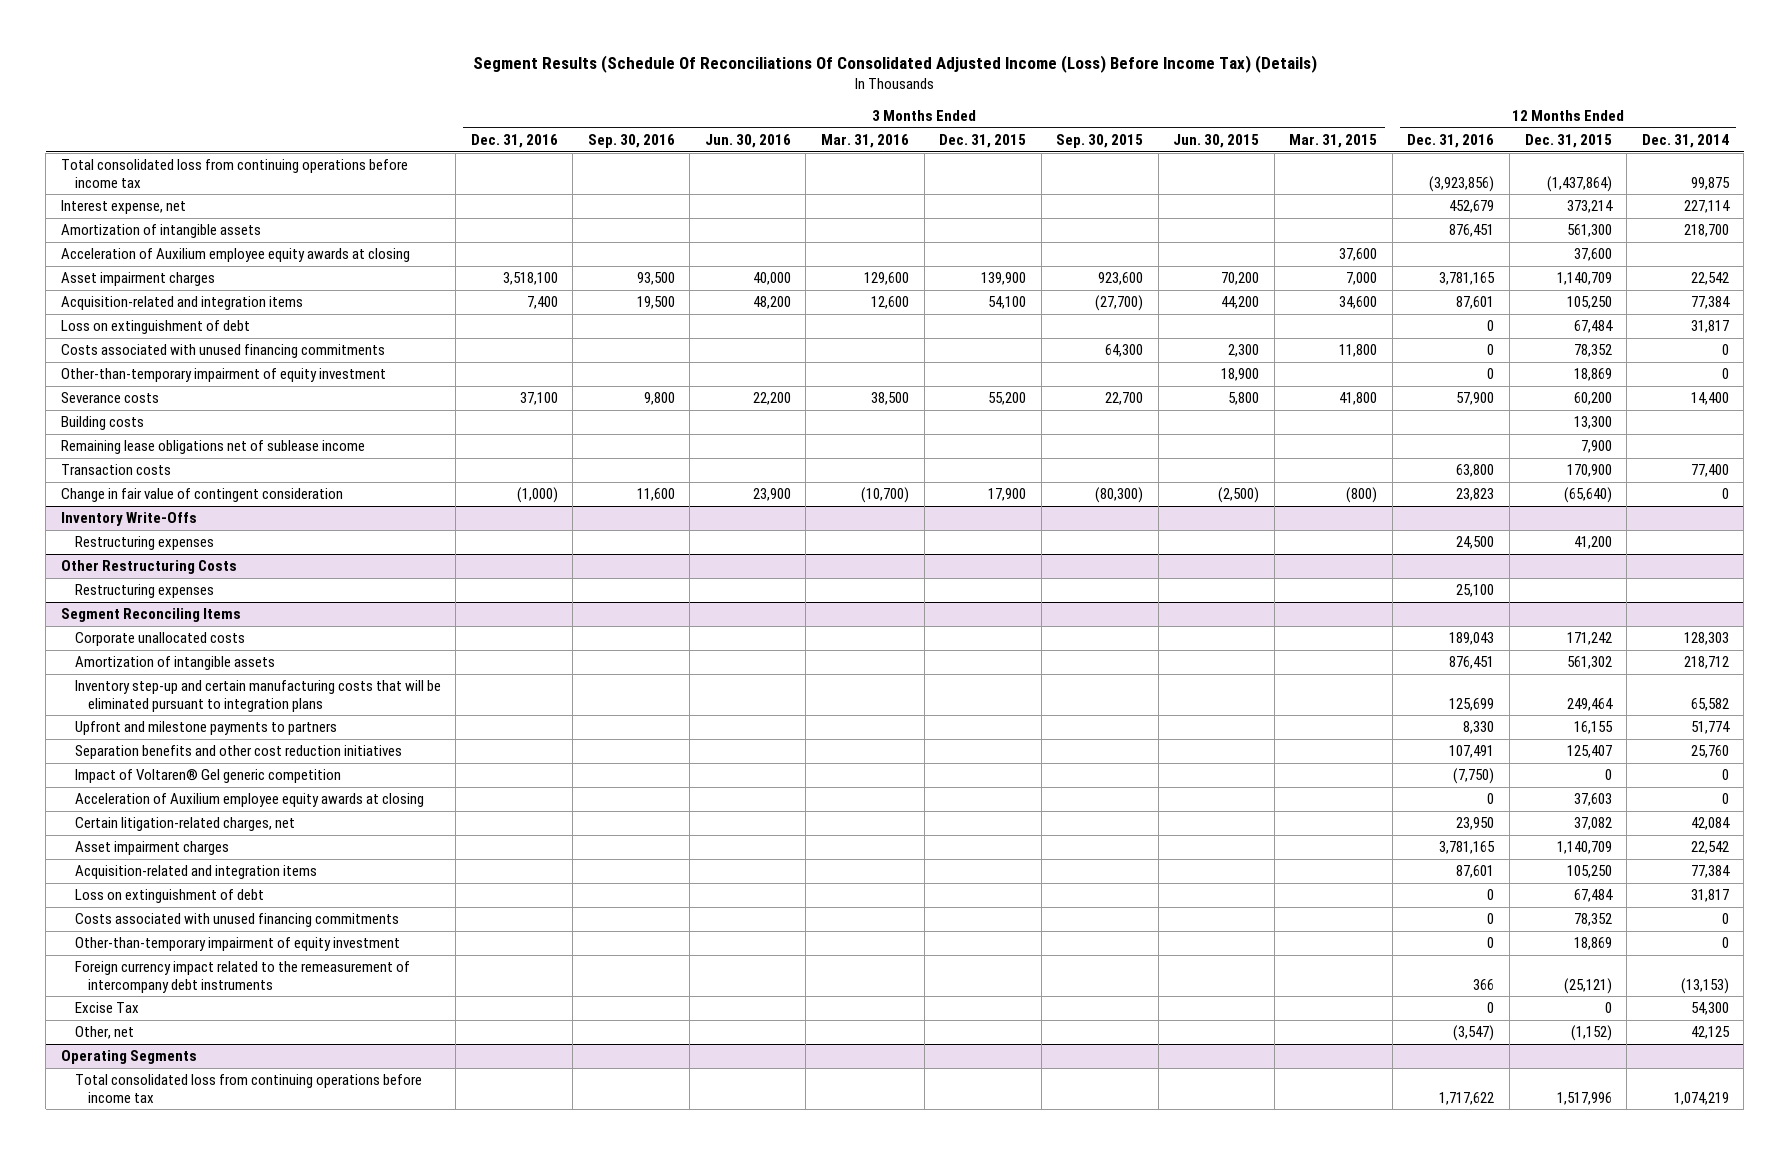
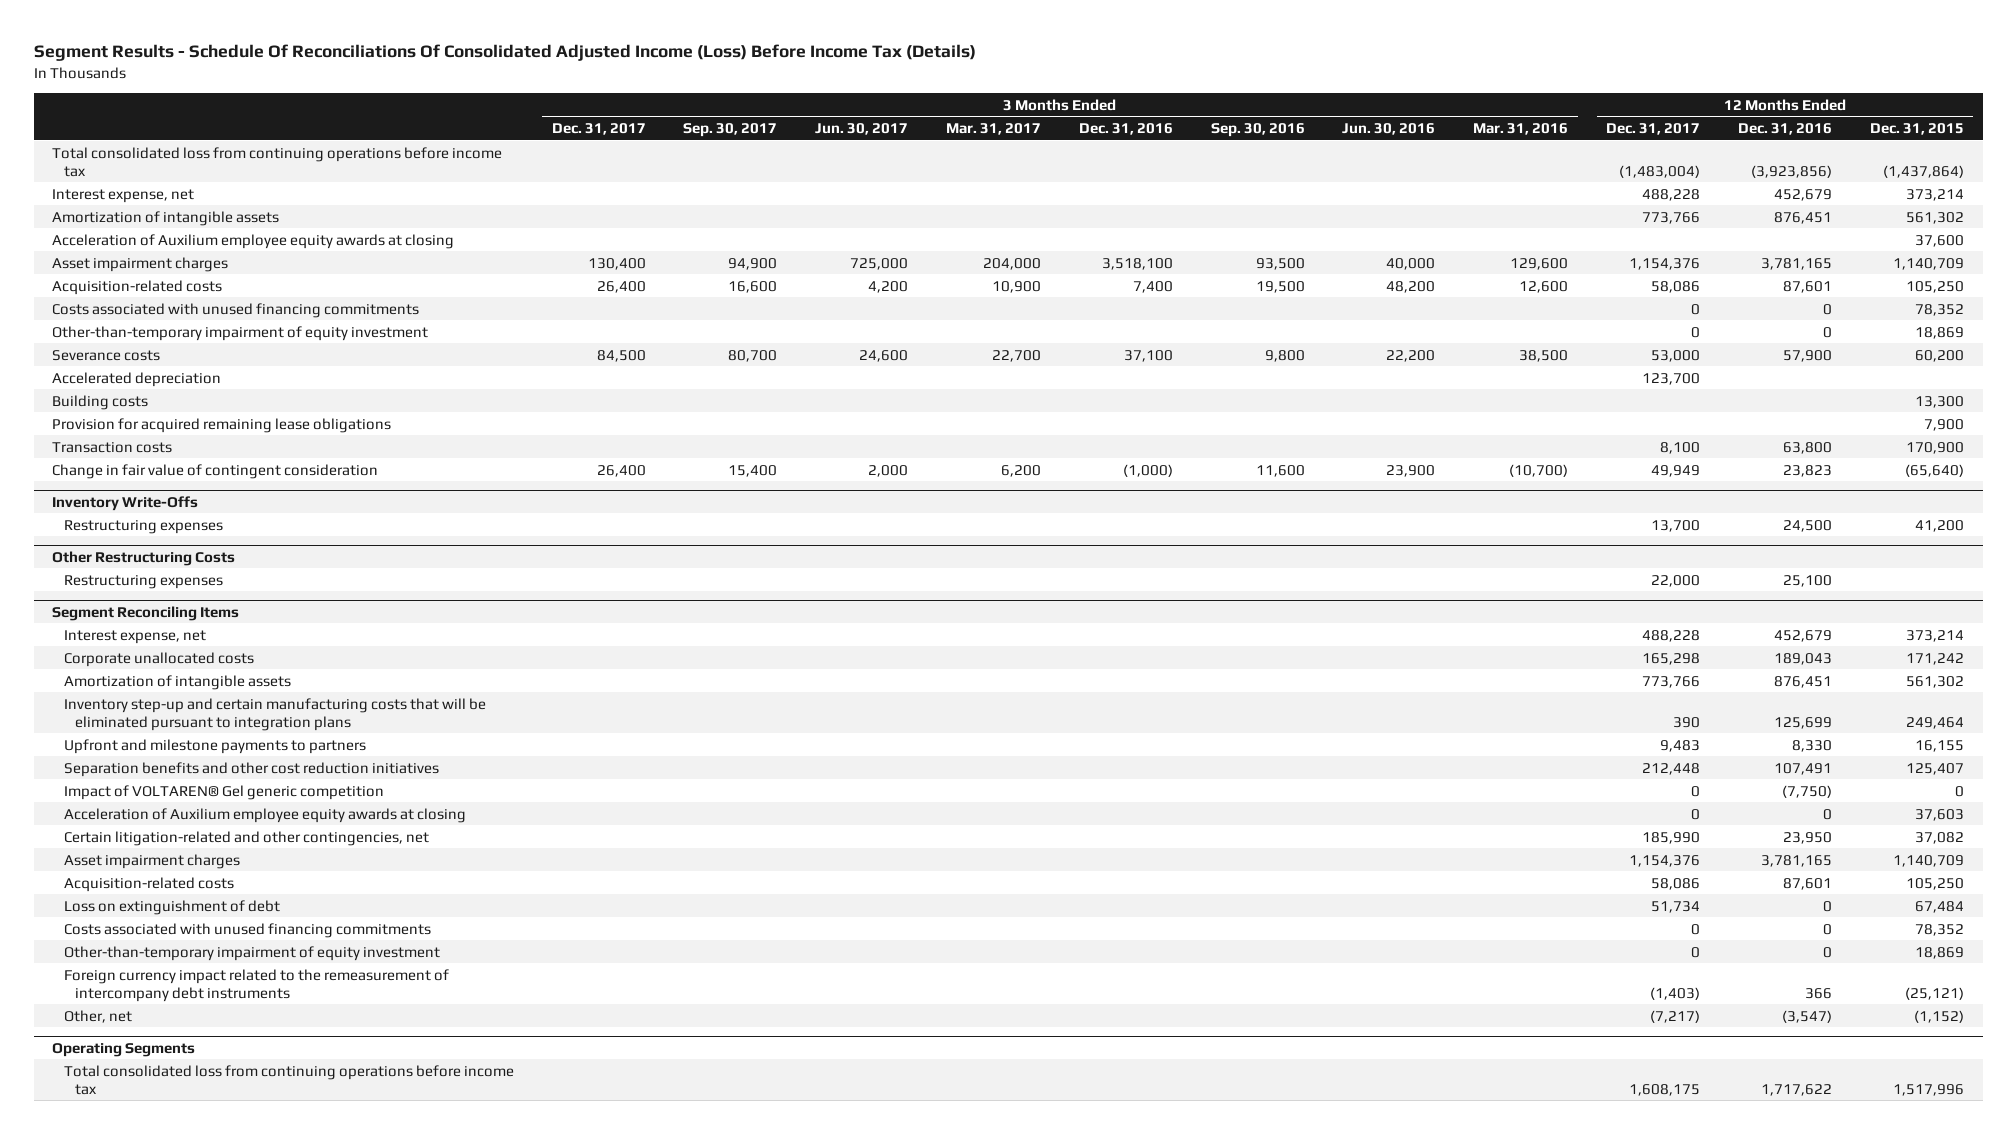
[472,55,1317,74] Segment Results (Schedule Of Reconciliations Of Consolidated Adjusted Income (Loss) Before Income Tax) (Details) -> [33,44,976,62] Segment Results - Schedule Of Reconciliations Of Consolidated Adjusted Income (Loss) Before Income Tax (Details)
[939,134,1027,149] Dec. 31, 2015 -> none
[1056,134,1144,149] Sep. 30, 2015 -> none
[1173,134,1260,149] Jun. 30, 2015 -> none
[1289,134,1378,149] Mar. 31, 2015 -> none
[1641,134,1729,149] Dec. 31, 2014 -> none
none -> [551,122,646,135] Dec. 31, 2017
none -> [683,122,778,137] Sep. 30, 2017
none -> [815,122,909,135] Jun. 30, 2017
none -> [946,122,1042,135] Mar. 31, 2017
none -> [1606,122,1701,135] Dec. 31, 2017
[1566,224,1612,238] 561,300 -> [1905,211,1964,224] 561,302
[60,320,250,335] Loss on extinguishment of debt -> none
[60,296,303,311] Acquisition-related and integration items -> [52,279,223,295] Acquisition-related costs
none -> [52,371,222,387] Accelerated depreciation
[60,440,365,455] Remaining lease obligations net of sublease income -> [52,417,392,433] Provision for acquired remaining lease obligations
none -> [63,629,206,644] Interest expense, net
[74,769,341,784] Impact of Voltaren® Gel generic competition -> [63,784,384,800] Impact of VOLTAREN® Gel generic competition
[74,817,295,832] Certain litigation-related charges, net -> [63,830,429,846] Certain litigation-related and other contingencies, net
[74,865,317,880] Acquisition-related and integration items -> [63,876,234,892] Acquisition-related costs
[74,1002,139,1014] Excise Tax -> none

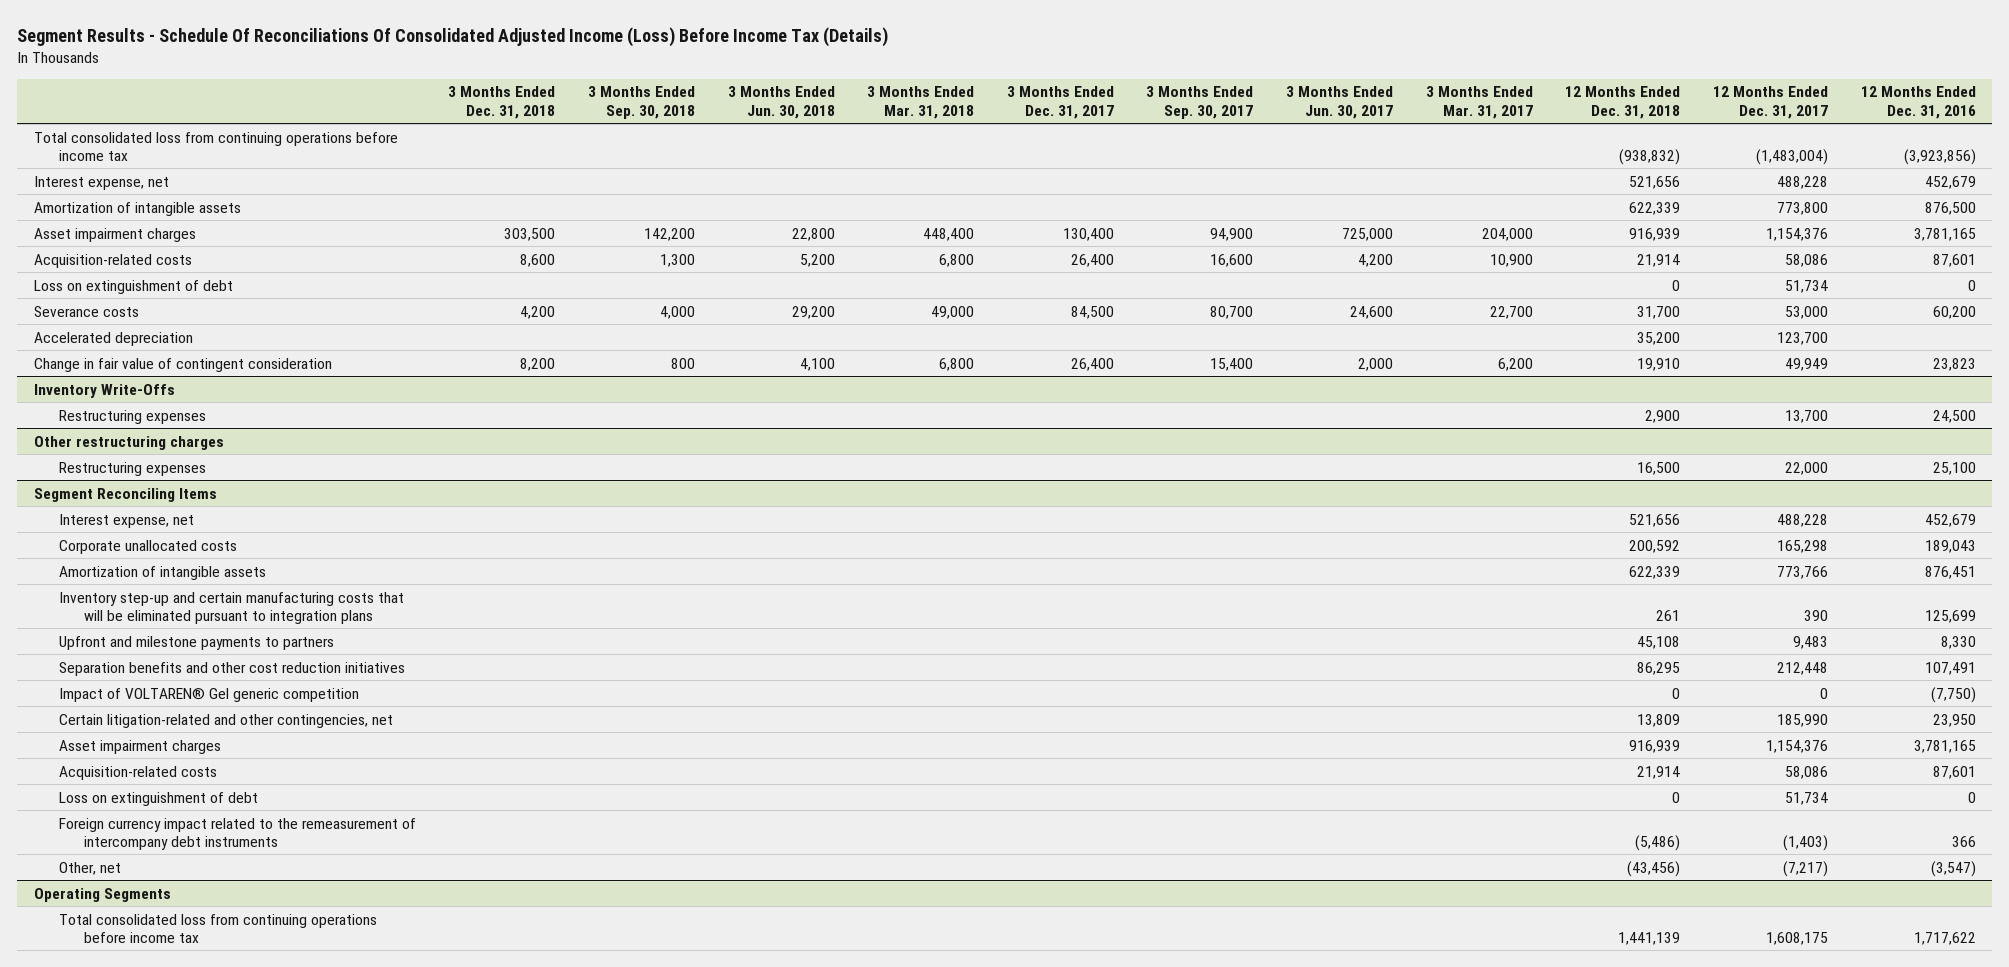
[1078,122,1173,135] Dec. 31, 2016 -> none
[1210,122,1305,137] Sep. 30, 2016 -> none
[1342,122,1436,135] Jun. 30, 2016 -> none
[1473,122,1569,135] Mar. 31, 2016 -> none
[1869,122,1964,135] Dec. 31, 2015 -> none
none -> [448,86,556,119] 3 Months Ended Dec. 31, 2018
none -> [587,86,695,119] 3 Months Ended Sep. 30, 2018
none -> [727,86,835,119] 3 Months Ended Jun. 30, 2018
none -> [867,86,975,119] 3 Months Ended Mar. 31, 2018
none -> [1565,86,1681,119] 12 Months Ended Dec. 31, 2018
[52,233,455,249] Acceleration of Auxilium employee equity awards at closing -> none
[1642,211,1701,224] 773,766 -> [1776,201,1828,215] 773,800
[1773,211,1832,224] 876,451 -> [1924,201,1976,215] 876,500
[52,302,420,318] Costs associated with unused financing commitments -> none
[52,325,429,341] Other-than-temporary impairment of equity investment -> none
none -> [33,279,233,294] Loss on extinguishment of debt
[1782,349,1832,362] 57,900 -> [1932,305,1976,319] 60,200
[52,394,149,410] Building costs -> none
[52,417,392,433] Provision for acquired remaining lease obligations -> none
[52,441,173,453] Transaction costs -> none
[52,550,236,566] Other Restructuring Costs -> [33,435,224,450] Other restructuring charges
[63,807,466,823] Acceleration of Auxilium employee equity awards at closing -> none
[63,922,431,938] Costs associated with unused financing commitments -> none
[63,945,440,961] Other-than-temporary impairment of equity investment -> none

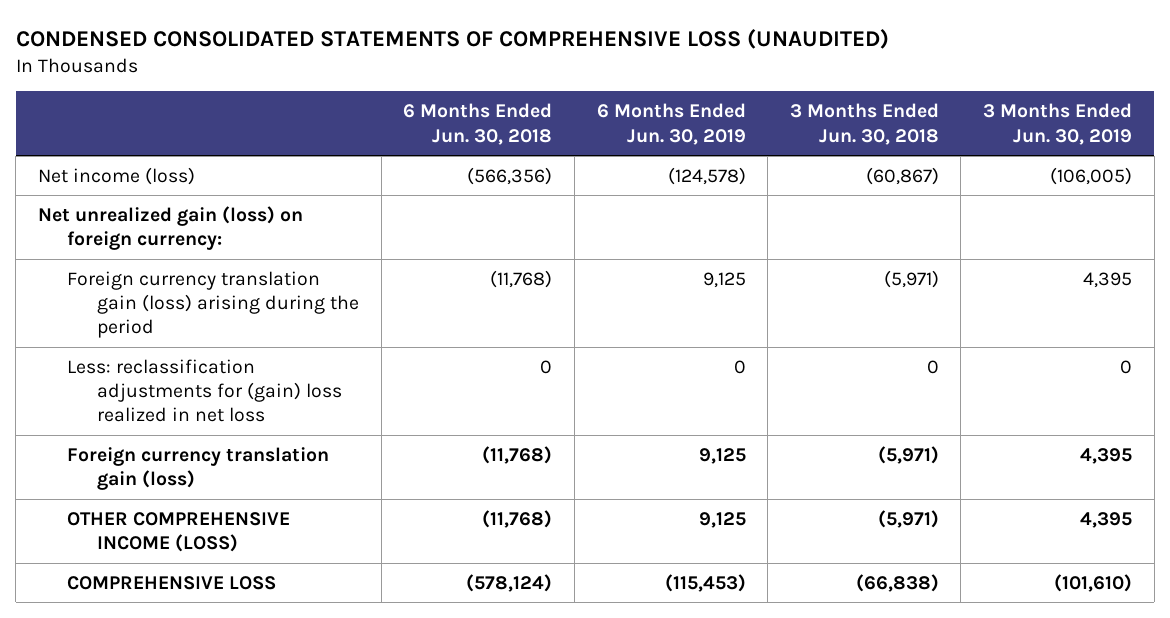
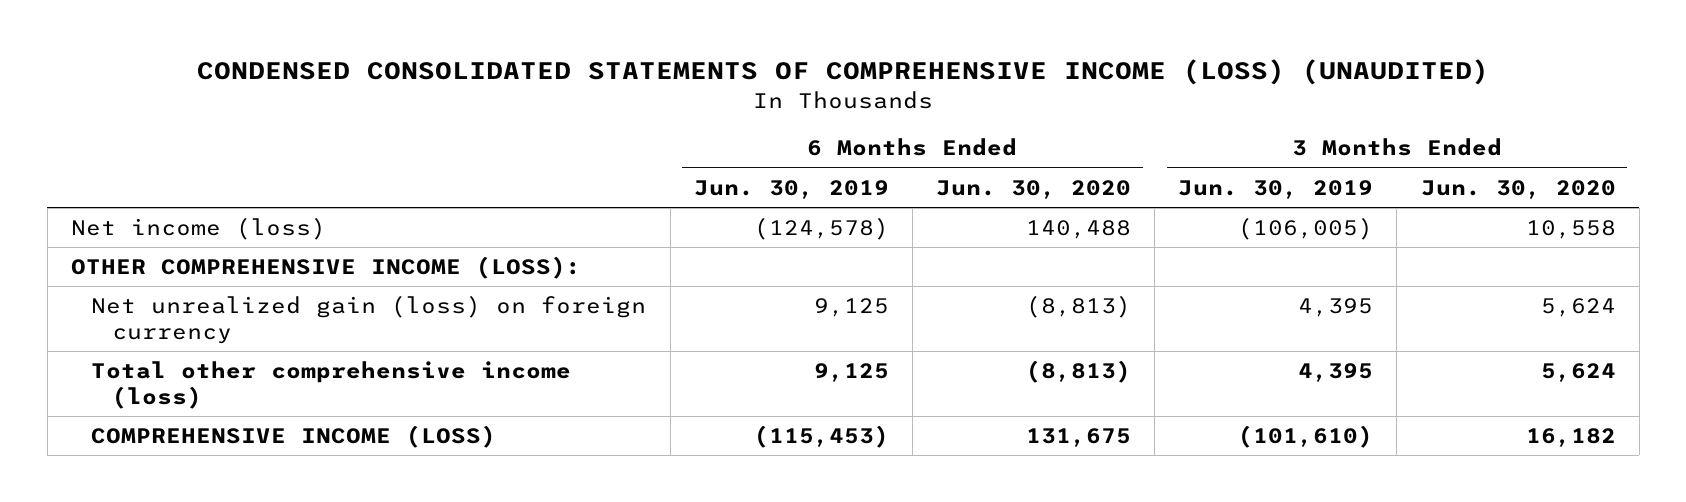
[15,28,889,49] CONDENSED CONSOLIDATED STATEMENTS OF COMPREHENSIVE LOSS (UNAUDITED) -> [197,59,1490,86] CONDENSED CONSOLIDATED STATEMENTS OF COMPREHENSIVE INCOME (LOSS) (UNAUDITED)
[403,103,553,145] 6 Months Ended Jun. 30, 2018 -> none
[789,103,939,145] 3 Months Ended Jun. 30, 2018 -> none
none -> [936,179,1132,199] Jun. 30, 2020
none -> [1420,179,1616,199] Jun. 30, 2020
[37,205,303,251] Net unrealized gain (loss) on foreign currency: -> none
[67,270,359,339] Foreign currency translation gain (loss) arising during the period -> none
[67,358,342,423] Less: reclassification adjustments for (gain) loss realized in net loss -> none
none -> [70,256,581,280] OTHER COMPREHENSIVE INCOME (LOSS):
[67,446,330,491] Foreign currency translation gain (loss) -> [91,295,647,344] Net unrealized gain (loss) on foreign currency
[67,511,291,553] OTHER COMPREHENSIVE INCOME (LOSS) -> [91,361,572,409] Total other comprehensive income (loss)
[67,575,277,590] COMPREHENSIVE LOSS -> [91,425,497,449] COMPREHENSIVE INCOME (LOSS)

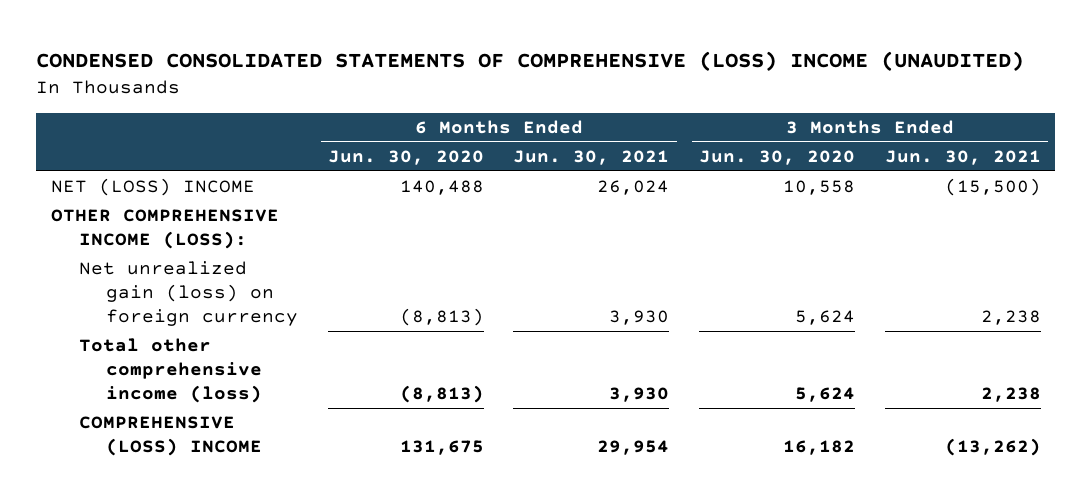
[197,59,1490,86] CONDENSED CONSOLIDATED STATEMENTS OF COMPREHENSIVE INCOME (LOSS) (UNAUDITED) -> [36,50,1025,71] CONDENSED CONSOLIDATED STATEMENTS OF COMPREHENSIVE (LOSS) INCOME (UNAUDITED)
[693,179,889,199] Jun. 30, 2019 -> none
[1178,179,1374,199] Jun. 30, 2019 -> none
none -> [513,149,670,165] Jun. 30, 2021
none -> [884,149,1041,165] Jun. 30, 2021
[70,217,326,241] Net income (loss) -> [51,178,256,197] NET (LOSS) INCOME
[91,425,497,449] COMPREHENSIVE INCOME (LOSS) -> [78,416,263,457] COMPREHENSIVE (LOSS) INCOME

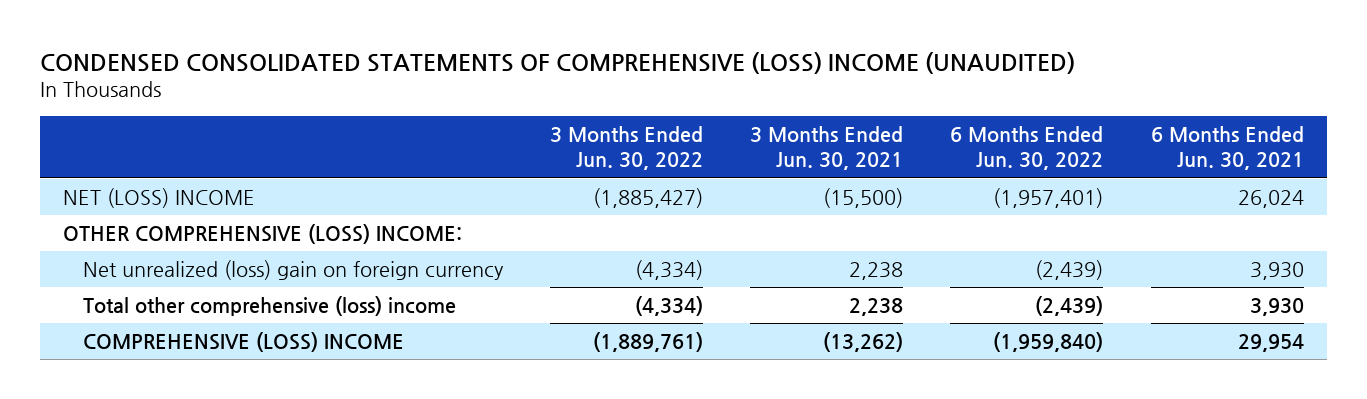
[327,149,484,165] Jun. 30, 2020 -> none
[699,149,856,165] Jun. 30, 2020 -> none
none -> [550,125,704,171] 3 Months Ended Jun. 30, 2022
none -> [950,125,1104,171] 6 Months Ended Jun. 30, 2022
[51,209,280,250] OTHER COMPREHENSIVE INCOME (LOSS): -> [63,224,463,245] OTHER COMPREHENSIVE (LOSS) INCOME:
[78,261,299,327] Net unrealized gain (loss) on foreign currency -> [83,260,505,281] Net unrealized (loss) gain on foreign currency
[78,338,263,404] Total other comprehensive income (loss) -> [83,296,457,317] Total other comprehensive (loss) income

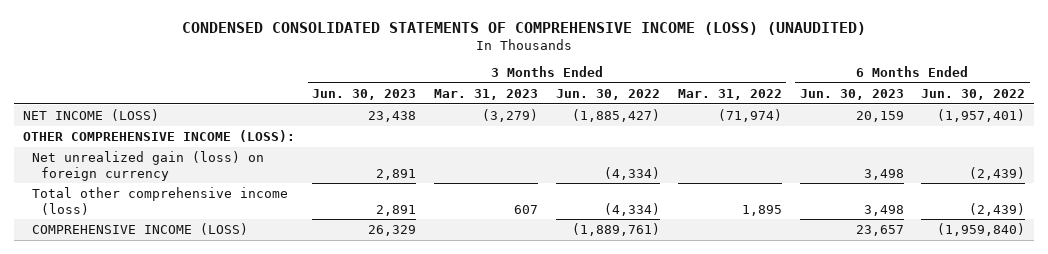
[39,51,1075,74] CONDENSED CONSOLIDATED STATEMENTS OF COMPREHENSIVE (LOSS) INCOME (UNAUDITED) -> [181,22,866,36] CONDENSED CONSOLIDATED STATEMENTS OF COMPREHENSIVE INCOME (LOSS) (UNAUDITED)
[750,125,904,171] 3 Months Ended Jun. 30, 2021 -> none
[1150,125,1304,171] 6 Months Ended Jun. 30, 2021 -> none
none -> [312,88,417,100] Jun. 30, 2023
none -> [434,88,539,100] Mar. 31, 2023
none -> [677,88,782,100] Mar. 31, 2022
none -> [799,88,904,100] Jun. 30, 2023
[63,188,256,209] NET (LOSS) INCOME -> [22,108,159,121] NET INCOME (LOSS)
[63,224,463,245] OTHER COMPREHENSIVE (LOSS) INCOME: -> [22,129,295,142] OTHER COMPREHENSIVE INCOME (LOSS):
[83,260,505,281] Net unrealized (loss) gain on foreign currency -> [31,150,264,181] Net unrealized gain (loss) on foreign currency
[83,296,457,317] Total other comprehensive (loss) income -> [31,186,288,215] Total other comprehensive income (loss)
[83,332,405,353] COMPREHENSIVE (LOSS) INCOME -> [31,222,248,235] COMPREHENSIVE INCOME (LOSS)

